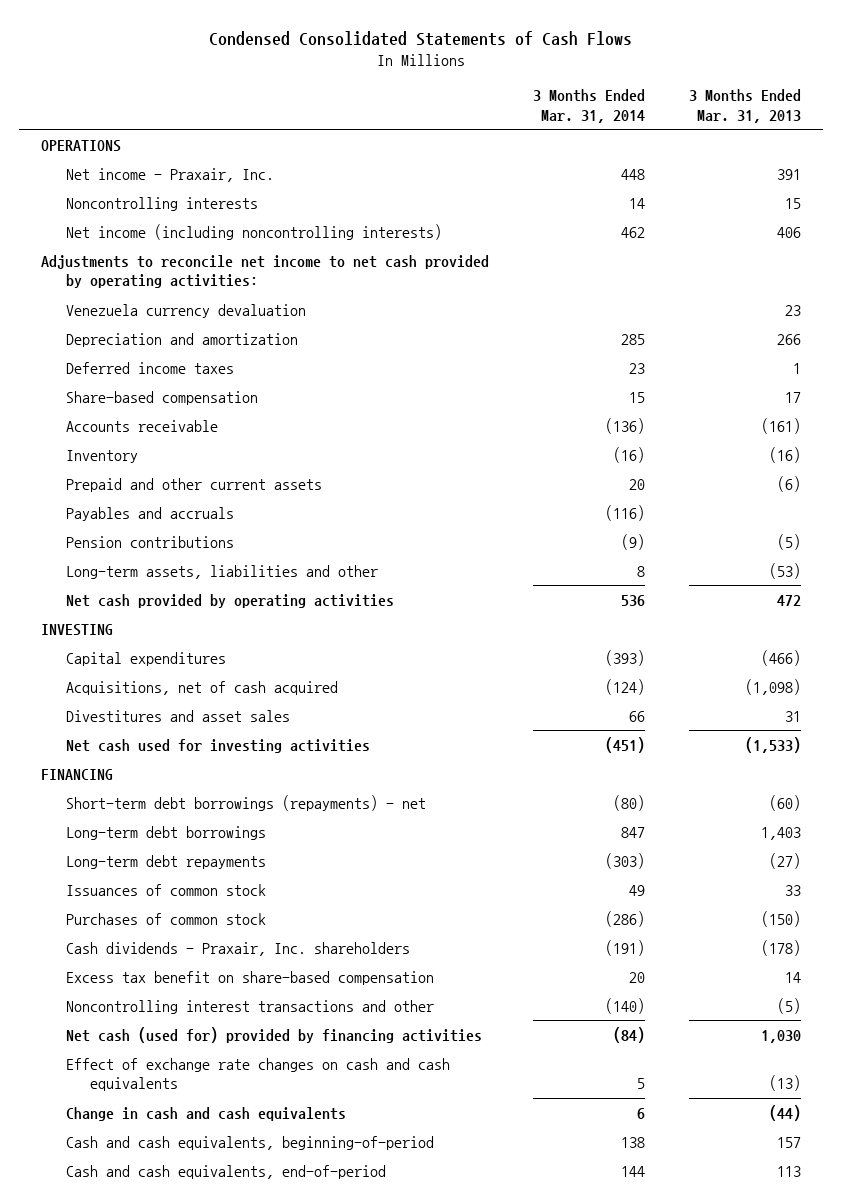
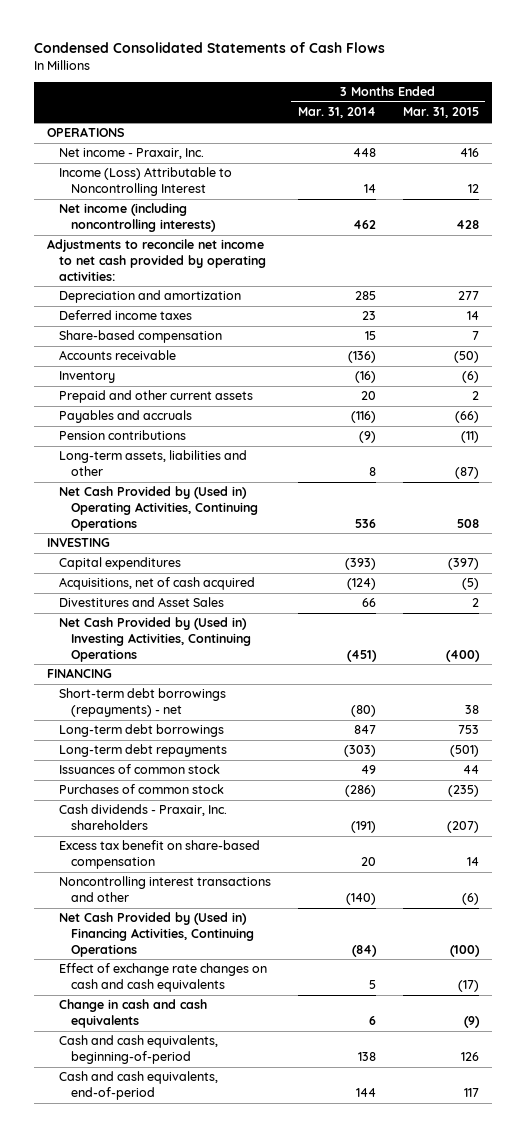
[688,89,801,123] 3 Months Ended Mar. 31, 2013 -> none
none -> [402,107,479,119] Mar. 31, 2015
[65,196,258,211] Noncontrolling interests -> none
none -> [59,167,233,196] Income (Loss) Attributable to Noncontrolling Interest
[65,303,306,318] Venezuela currency devaluation -> none
[65,593,394,608] Net cash provided by operating activities -> [59,486,259,531] Net Cash Provided by (Used in) Operating Activities, Continuing Operations
[65,709,290,722] Divestitures and asset sales -> [59,597,225,608] Divestitures and Asset Sales
[65,738,370,753] Net cash used for investing activities -> [59,617,252,662] Net Cash Provided by (Used in) Investing Activities, Continuing Operations
[65,1026,482,1043] Net cash (used for) provided by financing activities -> [59,912,255,957] Net Cash Provided by (Used in) Financing Activities, Continuing Operations

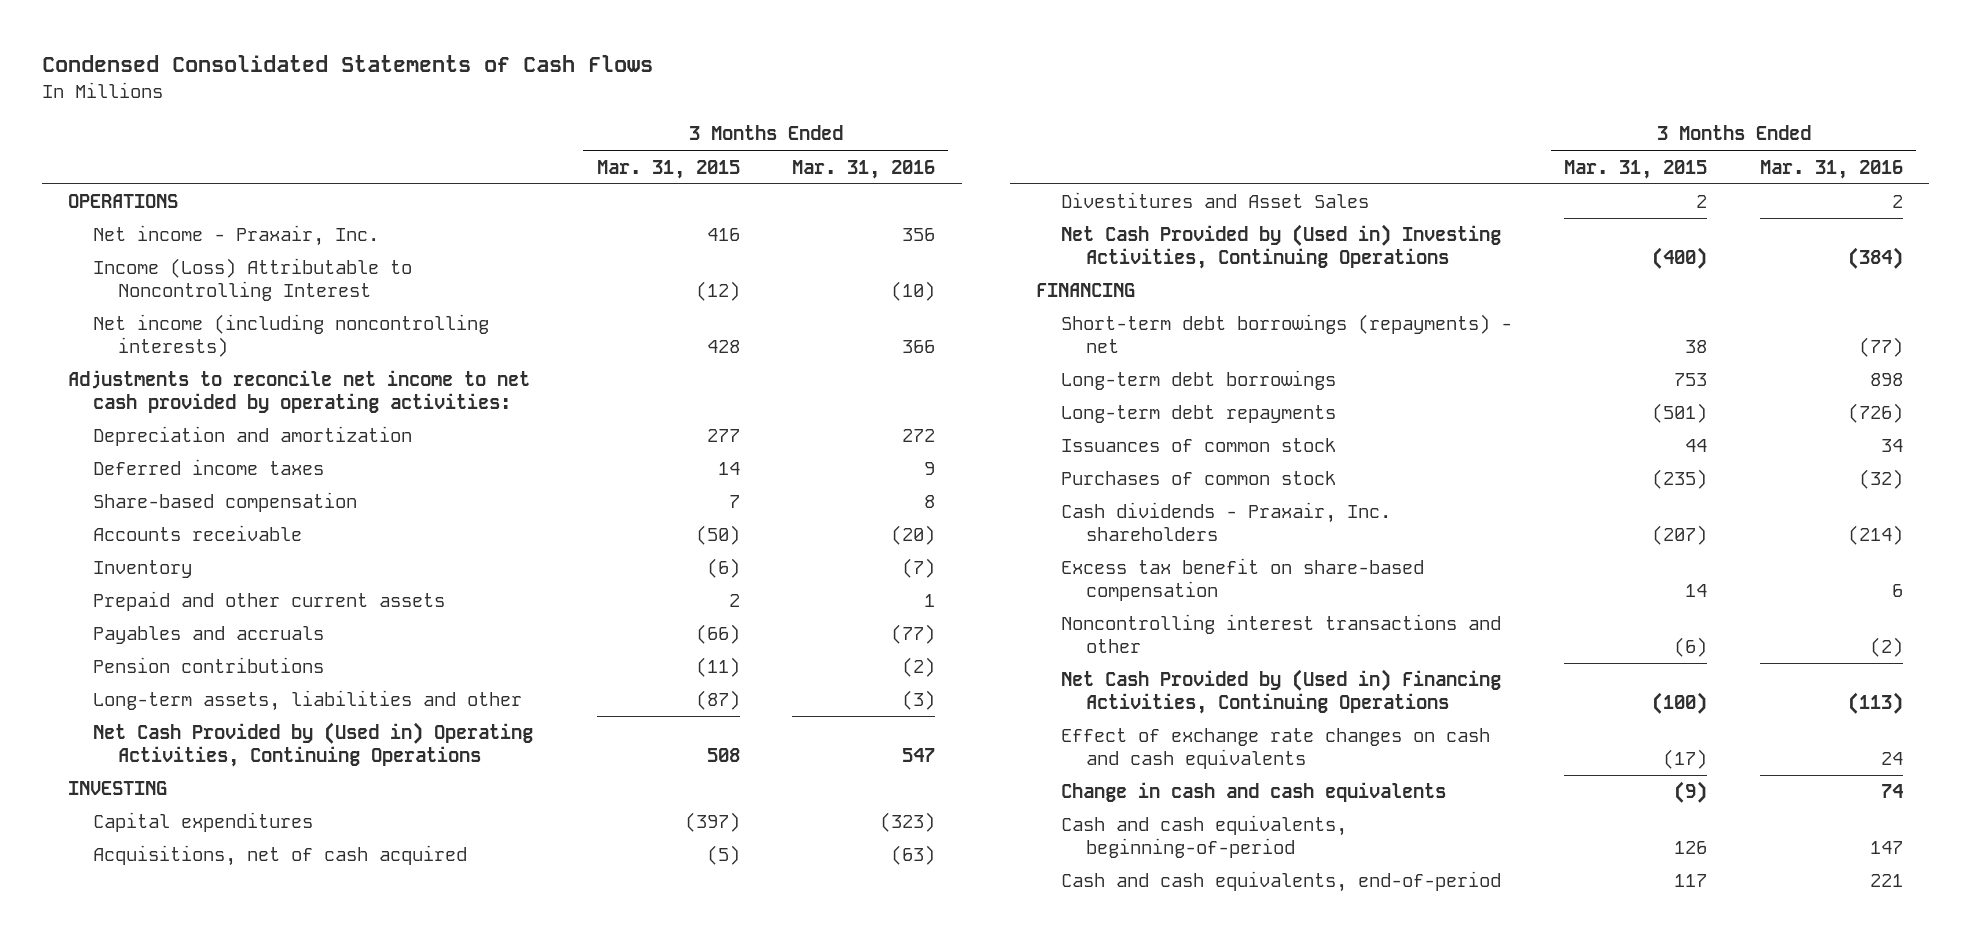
[297,107,376,119] Mar. 31, 2014 -> none
none -> [792,159,936,179] Mar. 31, 2016
[467,183,479,193] 12 -> [695,281,740,302] (12)

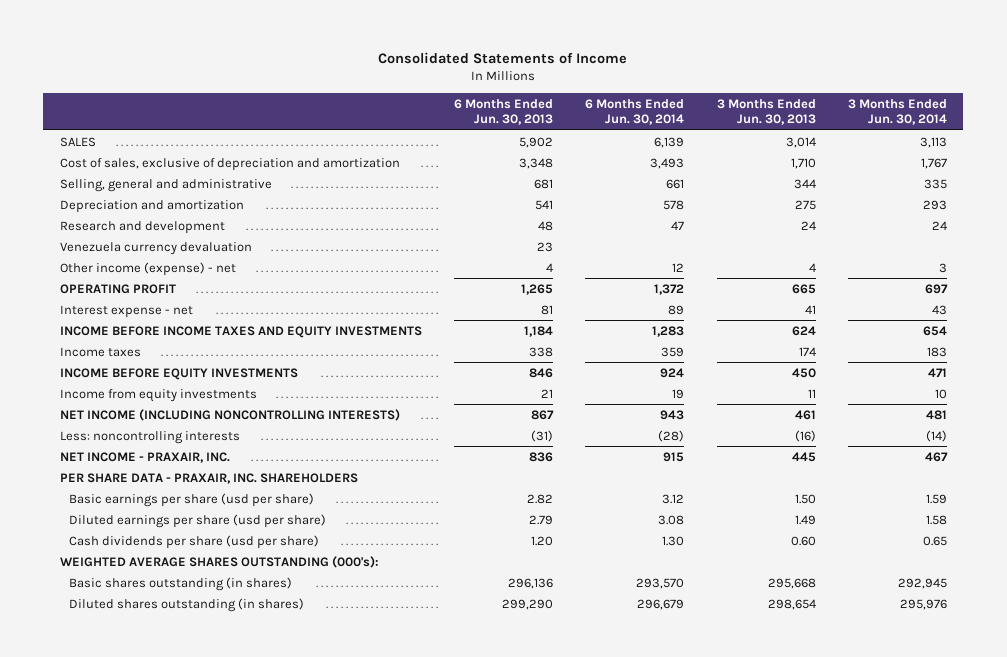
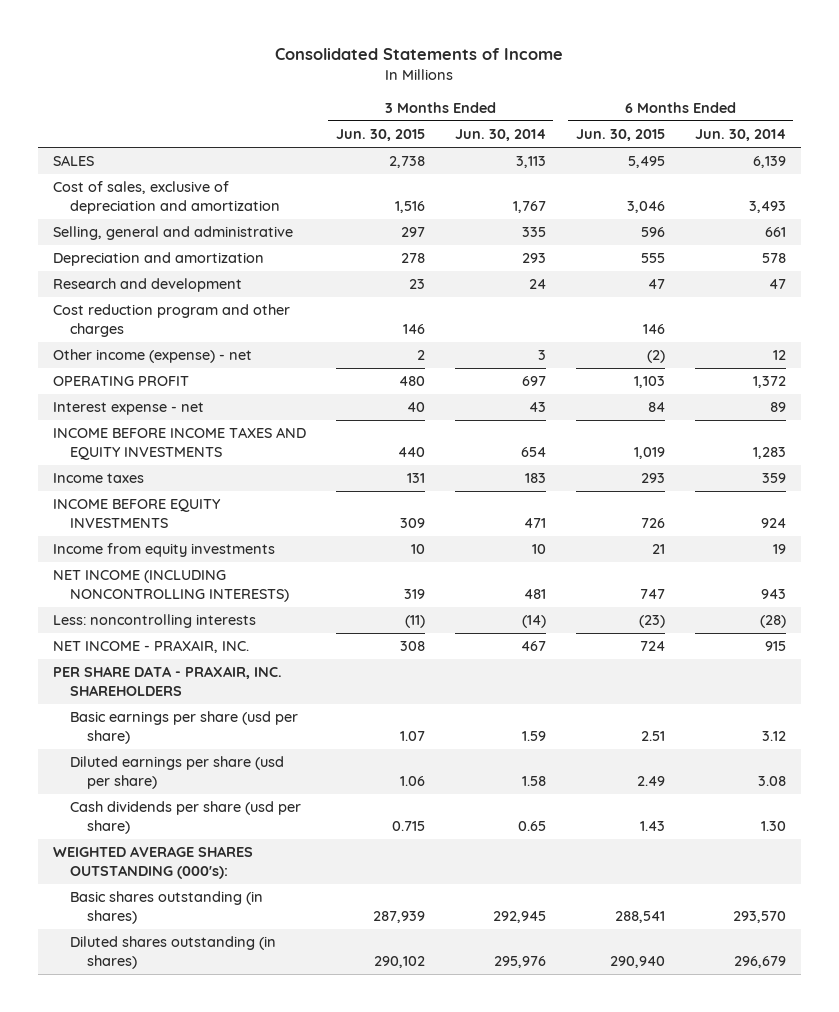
[453,98,553,126] 6 Months Ended Jun. 30, 2013 -> none
[716,98,816,126] 3 Months Ended Jun. 30, 2013 -> none
none -> [335,129,425,142] Jun. 30, 2015
none -> [575,129,665,142] Jun. 30, 2015
[59,241,252,255] Venezuela currency devaluation -> [52,304,290,338] Cost reduction program and other charges

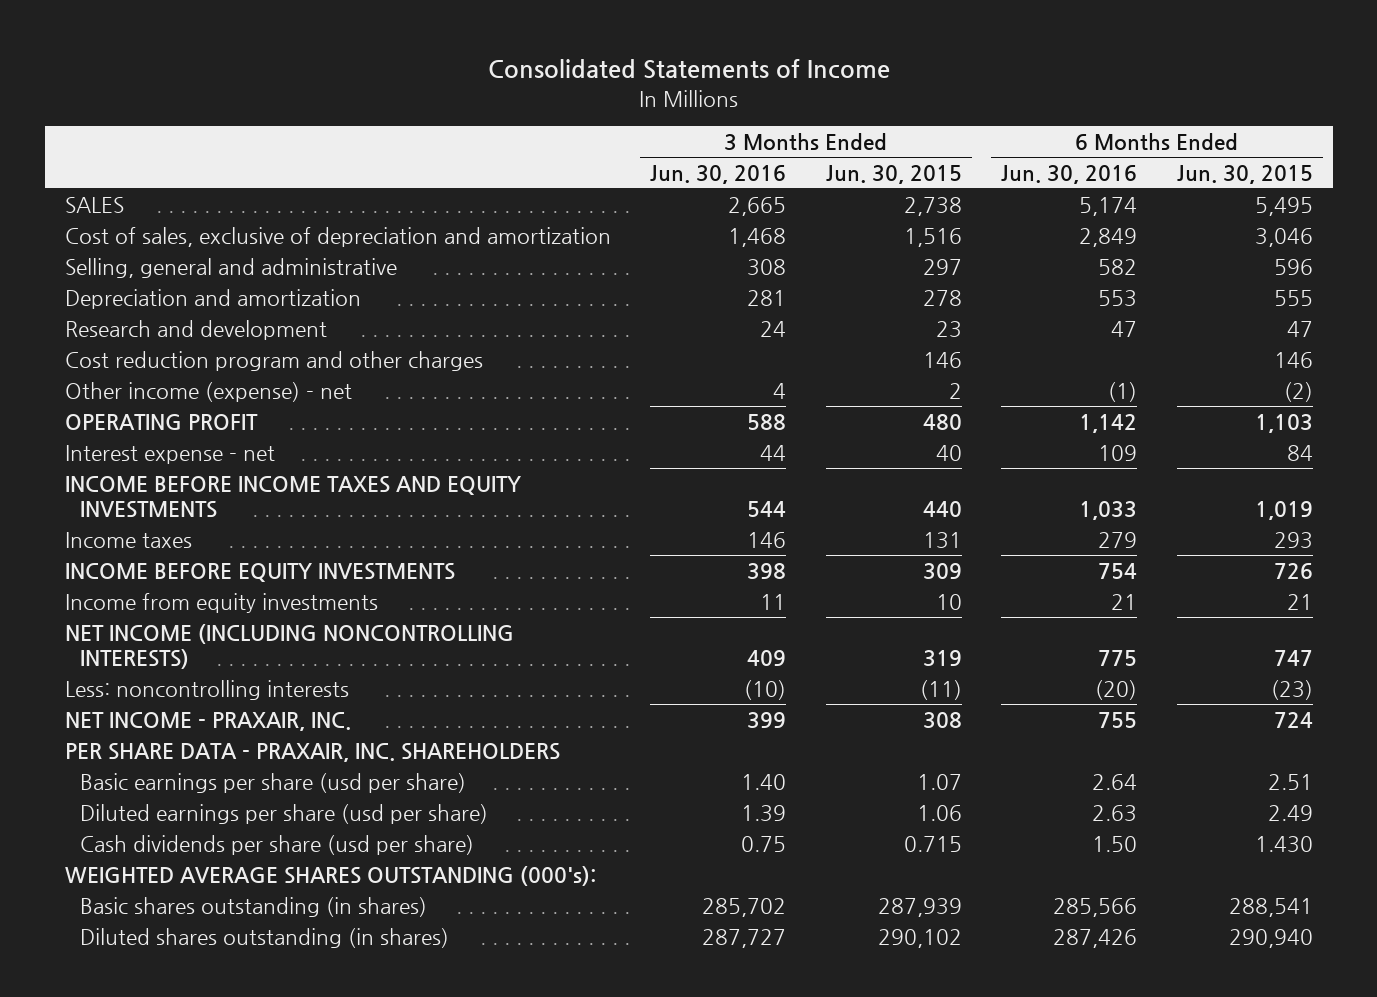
[454,129,546,142] Jun. 30, 2014 -> none
[694,129,786,142] Jun. 30, 2014 -> none
none -> [650,164,787,184] Jun. 30, 2016
none -> [1001,164,1138,184] Jun. 30, 2016
[639,821,665,832] 1.43 -> [1254,835,1313,853] 1.430

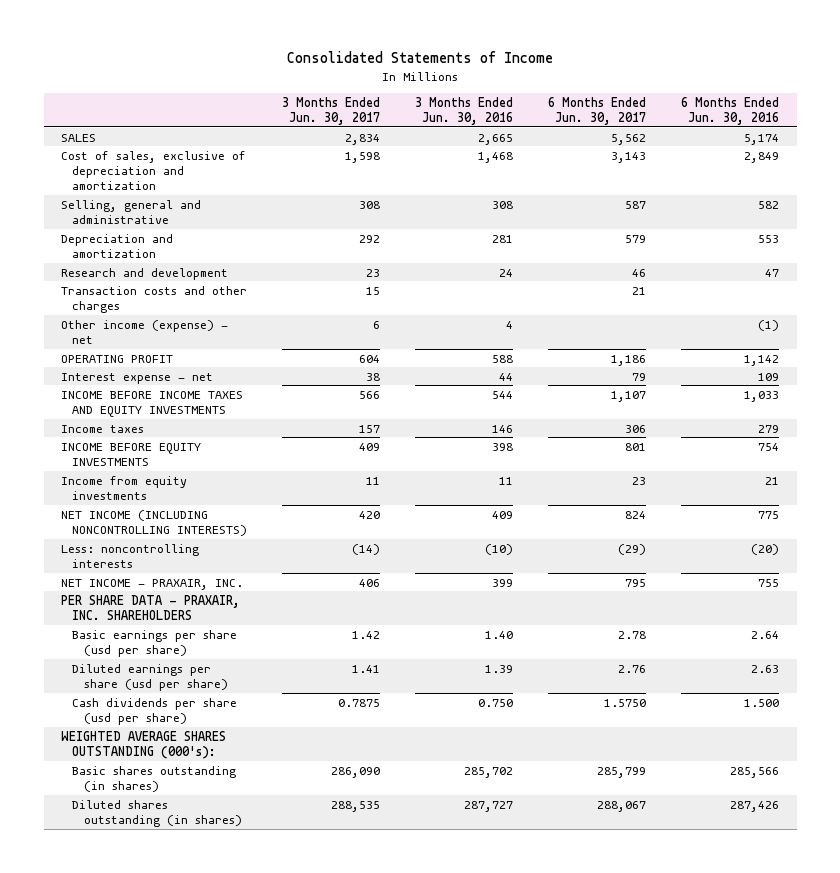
[825,164,962,184] Jun. 30, 2015 -> none
[1176,164,1313,184] Jun. 30, 2015 -> none
none -> [282,96,381,126] 3 Months Ended Jun. 30, 2017
none -> [548,96,647,126] 6 Months Ended Jun. 30, 2017
[64,350,483,371] Cost reduction program and other charges -> [60,285,247,313] Transaction costs and other charges
[741,835,787,852] 0.75 -> [478,698,514,707] 0.750
[1092,835,1138,852] 1.50 -> [744,698,780,707] 1.500

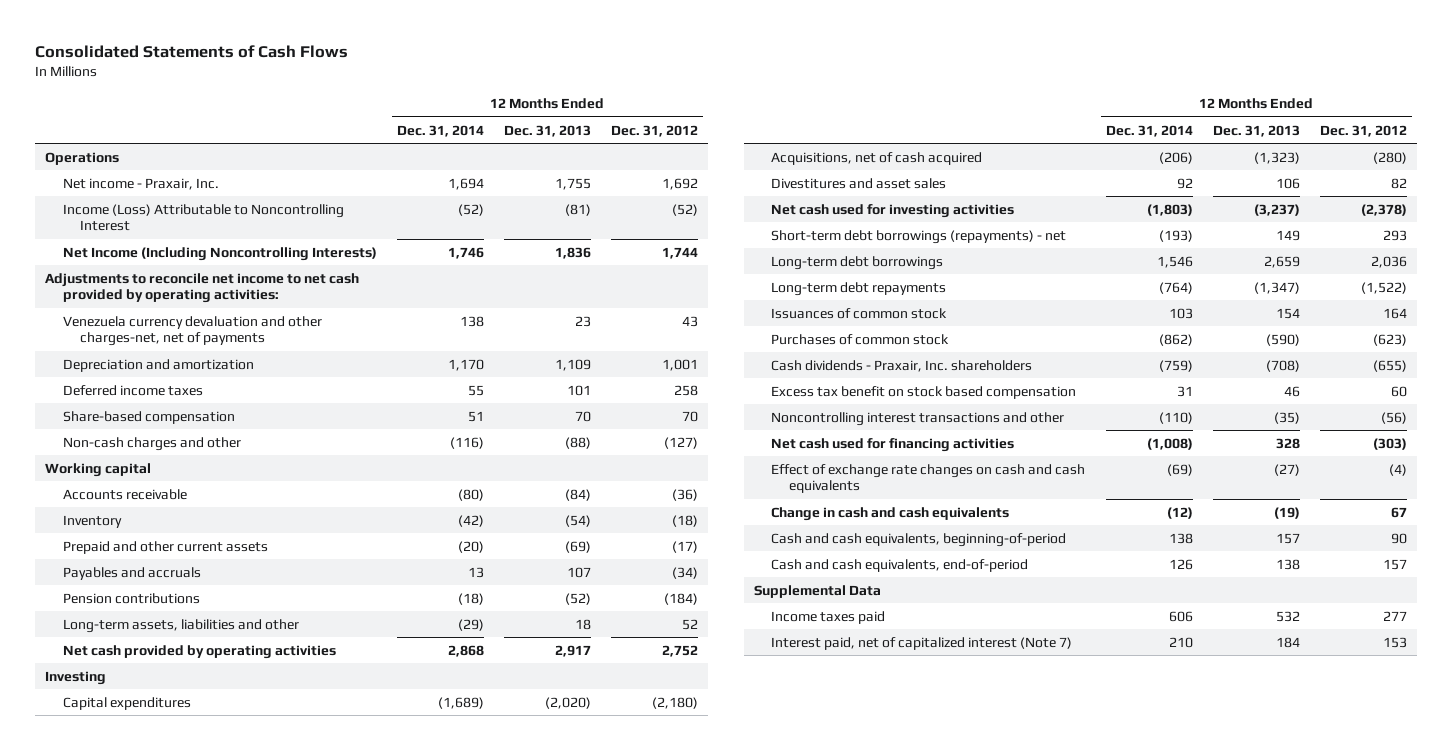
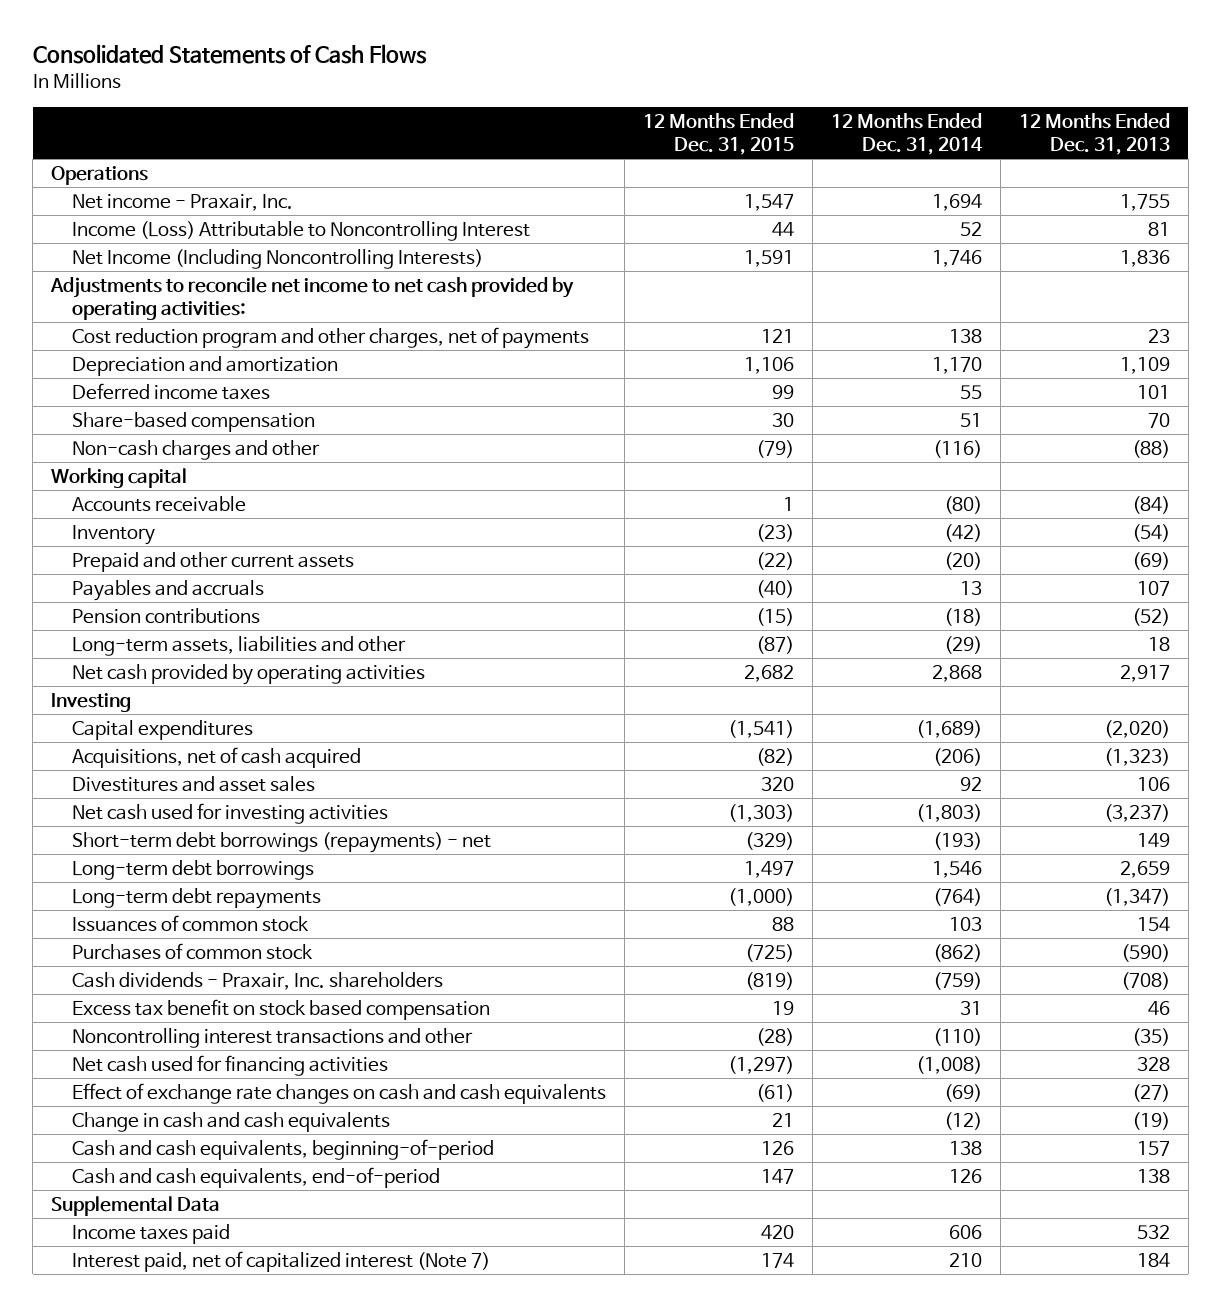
[611,124,699,137] Dec. 31, 2012 -> none
none -> [642,112,794,156] 12 Months Ended Dec. 31, 2015
[457,203,484,216] (52) -> [959,221,982,236] 52
[564,203,591,216] (81) -> [1147,221,1170,236] 81
[62,315,322,347] Venezuela currency devaluation and other charges-net, net of payments -> [71,326,589,349] Cost reduction program and other charges, net of payments

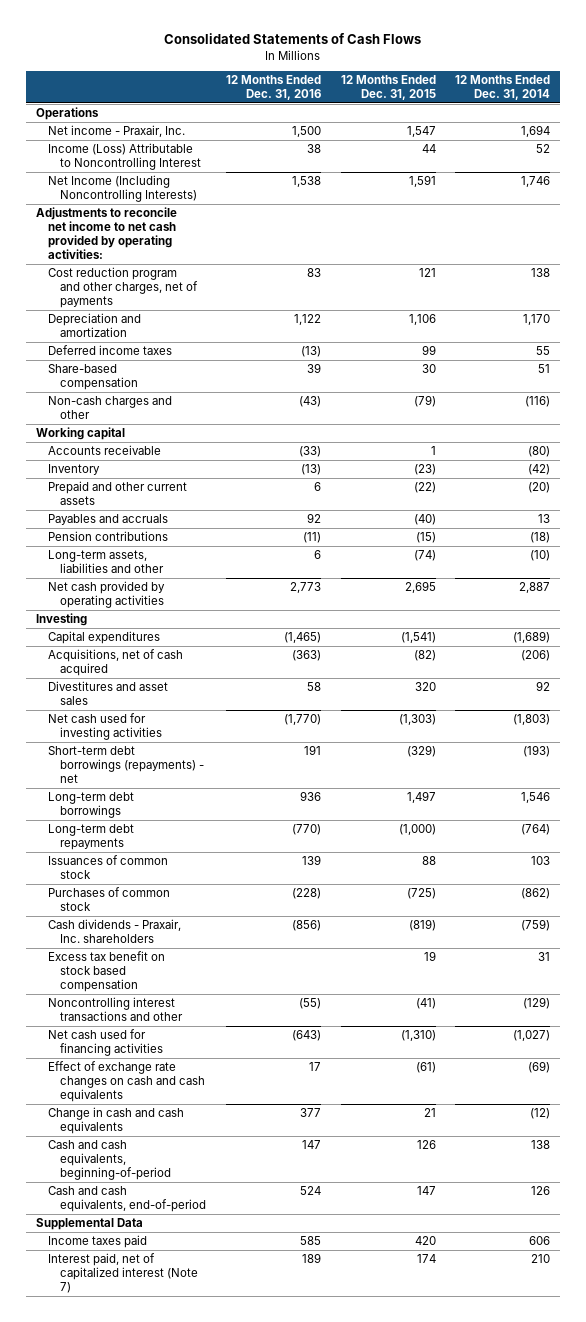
[1018,112,1170,156] 12 Months Ended Dec. 31, 2013 -> none
none -> [226,75,322,101] 12 Months Ended Dec. 31, 2016
[755,635,794,654] (87) -> [413,549,436,561] (74)
[943,635,982,654] (29) -> [530,549,551,561] (10)
[743,664,794,682] 2,682 -> [404,580,436,593] 2,695
[931,664,982,682] 2,868 -> [519,581,551,593] 2,887
[755,1027,794,1046] (28) -> [415,997,436,1009] (41)
[932,1027,982,1046] (110) -> [523,996,551,1009] (129)
[727,1055,794,1074] (1,297) -> [400,1029,436,1041] (1,310)
[915,1055,982,1074] (1,008) -> [513,1029,551,1041] (1,027)

